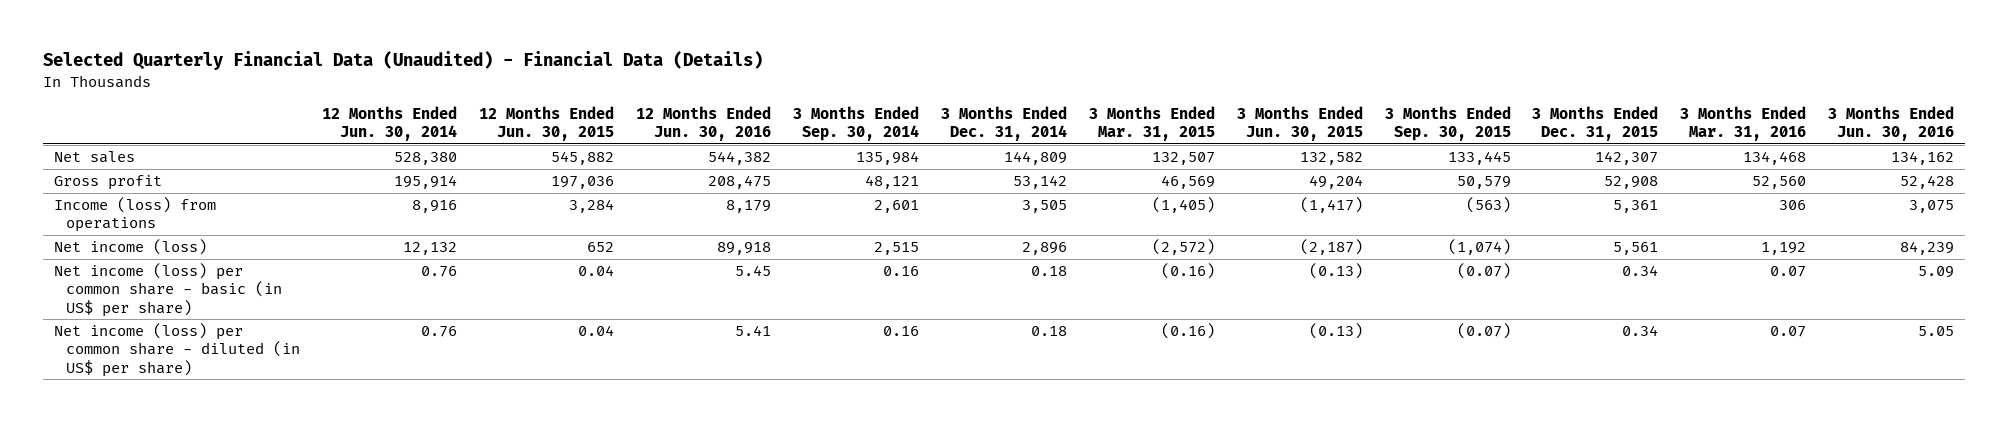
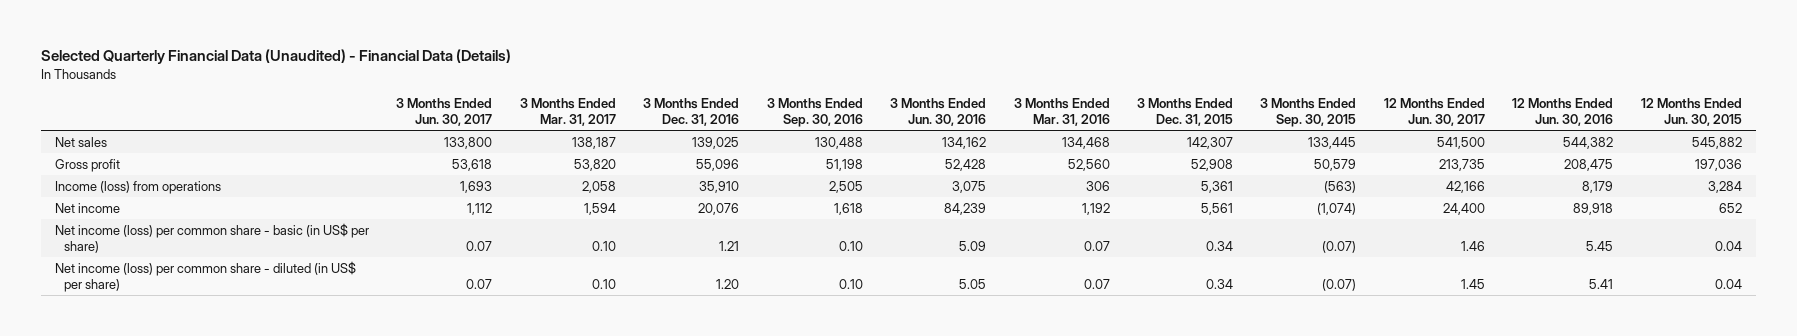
[321,105,457,141] 12 Months Ended Jun. 30, 2014 -> none
[792,105,919,141] 3 Months Ended Sep. 30, 2014 -> none
[940,105,1067,141] 3 Months Ended Dec. 31, 2014 -> none
[1088,105,1215,141] 3 Months Ended Mar. 31, 2015 -> none
[1236,105,1363,141] 3 Months Ended Jun. 30, 2015 -> none
none -> [396,98,493,127] 3 Months Ended Jun. 30, 2017
none -> [519,98,616,127] 3 Months Ended Mar. 31, 2017
none -> [643,98,740,127] 3 Months Ended Dec. 31, 2016
none -> [766,98,863,128] 3 Months Ended Sep. 30, 2016
none -> [1383,98,1485,127] 12 Months Ended Jun. 30, 2017
[54,239,208,256] Net income (loss) -> [54,202,120,213] Net income

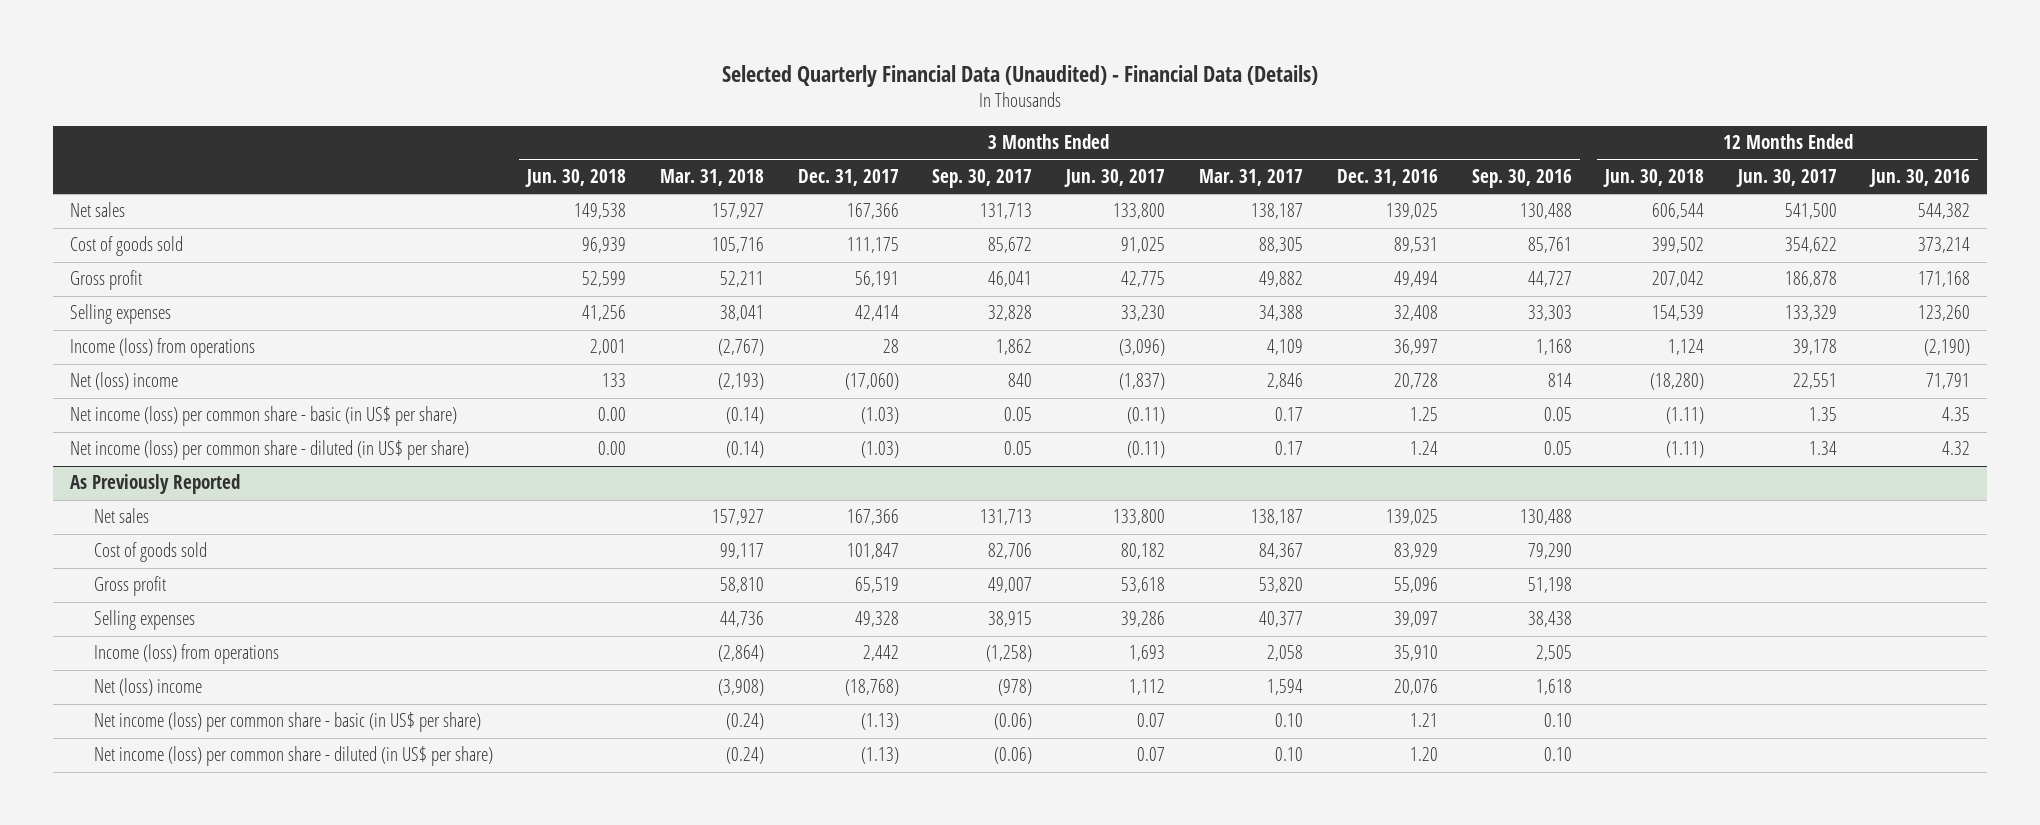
[890,98,987,127] 3 Months Ended Jun. 30, 2016 -> none
[1013,98,1110,127] 3 Months Ended Mar. 31, 2016 -> none
[1137,98,1234,127] 3 Months Ended Dec. 31, 2015 -> none
[1260,98,1357,128] 3 Months Ended Sep. 30, 2015 -> none
[1640,98,1742,127] 12 Months Ended Jun. 30, 2015 -> none
none -> [524,169,626,188] Jun. 30, 2018
none -> [659,169,764,187] Mar. 31, 2018
none -> [797,169,899,187] Dec. 31, 2017
none -> [932,169,1033,189] Sep. 30, 2017
none -> [1603,169,1705,188] Jun. 30, 2018
none -> [70,236,184,257] Cost of goods sold
[452,158,493,171] 53,618 -> [1121,271,1166,288] 42,775
[573,158,616,171] 53,820 -> [1258,271,1303,288] 49,882
[696,158,740,171] 55,096 -> [1393,271,1438,288] 49,494
[825,158,863,171] 51,198 -> [1527,271,1572,288] 44,727
[1438,158,1485,171] 213,735 -> [1785,271,1838,288] 186,878
[1564,158,1614,171] 208,475 -> [1917,271,1970,288] 171,168
none -> [70,304,172,325] Selling expenses
[460,180,493,193] 1,693 -> [1119,339,1166,357] (3,096)
[581,180,616,193] 2,058 -> [1266,339,1303,356] 4,109
[699,180,740,193] 35,910 -> [1393,339,1438,356] 36,997
[828,180,863,193] 2,505 -> [1535,339,1572,356] 1,168
[1445,180,1485,193] 42,166 -> [1793,339,1838,356] 39,178
[1582,180,1614,193] 8,179 -> [1923,339,1970,357] (2,190)
[54,202,120,213] Net income -> [70,372,179,391] Net (loss) income
[467,202,493,215] 1,112 -> [1119,373,1166,391] (1,837)
[583,202,616,215] 1,594 -> [1266,373,1303,390] 2,846
[698,202,740,215] 20,076 -> [1393,373,1438,390] 20,728
[833,202,863,215] 1,618 -> [1547,373,1572,388] 814
[1442,202,1485,215] 24,400 -> [1793,373,1838,390] 22,551
[1573,202,1614,215] 89,918 -> [1925,373,1970,390] 71,791
[466,240,493,251] 0.07 -> [1127,407,1166,425] (0.11)
[591,240,616,251] 0.10 -> [1274,407,1303,422] 0.17
[719,240,740,251] 1.21 -> [1409,407,1438,422] 1.25
[838,240,863,251] 0.10 -> [1543,407,1572,422] 0.05
[1460,240,1485,251] 1.46 -> [1809,407,1838,422] 1.35
[1586,240,1614,251] 5.45 -> [1941,407,1970,422] 4.35
[466,278,493,289] 0.07 -> [1127,441,1166,459] (0.11)
[591,278,616,289] 0.10 -> [1274,441,1303,456] 0.17
[716,278,740,289] 1.20 -> [1409,441,1438,456] 1.24
[838,278,863,289] 0.10 -> [1543,441,1572,456] 0.05
[1460,278,1485,289] 1.45 -> [1809,441,1838,456] 1.34
[1589,278,1614,289] 5.41 -> [1941,441,1970,456] 4.32
none -> [70,474,241,495] As Previously Reported
none -> [94,508,150,524] Net sales
none -> [94,542,208,563] Cost of goods sold
none -> [94,576,167,597] Gross profit
none -> [94,610,196,631] Selling expenses
none -> [94,644,280,665] Income (loss) from operations
none -> [94,678,203,697] Net (loss) income
none -> [94,712,482,733] Net income (loss) per common share - basic (in US$ per share)
none -> [94,746,494,767] Net income (loss) per common share - diluted (in US$ per share)

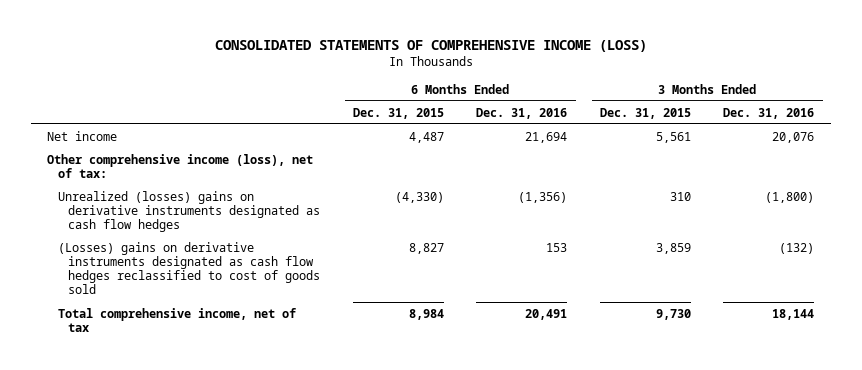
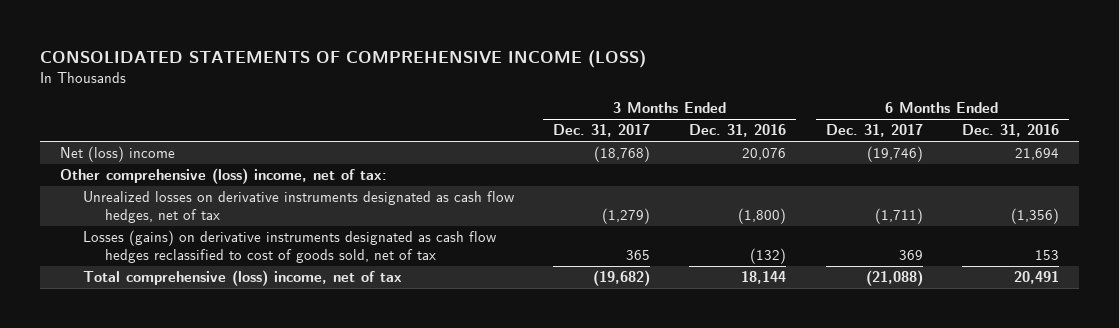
[352,107,444,119] Dec. 31, 2015 -> none
[599,107,691,119] Dec. 31, 2015 -> none
none -> [553,124,651,138] Dec. 31, 2017
none -> [825,124,923,138] Dec. 31, 2017
[47,130,118,141] Net income -> [60,146,176,163] Net (loss) income
[47,153,314,179] Other comprehensive income (loss), net of tax: -> [60,168,388,185] Other comprehensive (loss) income, net of tax:
[57,190,321,233] Unrealized (losses) gains on derivative instruments designated as cash flow hedges -> [82,191,515,223] Unrealized losses on derivative instruments designated as cash flow hedges, net of tax
[57,241,321,295] (Losses) gains on derivative instruments designated as cash flow hedges reclassified to cost of goods sold -> [82,230,497,263] Losses (gains) on derivative instruments designated as cash flow hedges reclassified to cost of goods sold, net of tax
[57,307,296,333] Total comprehensive income, net of tax -> [82,270,402,287] Total comprehensive (loss) income, net of tax

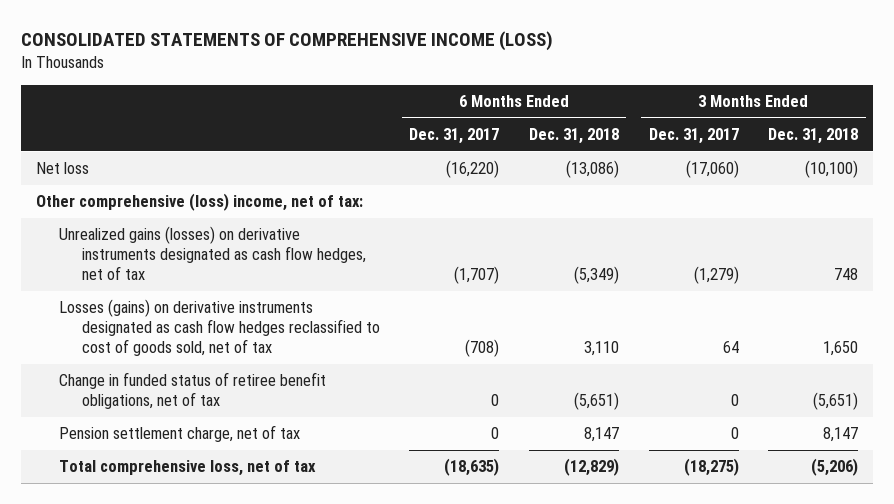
[689,124,787,138] Dec. 31, 2016 -> none
[961,124,1059,138] Dec. 31, 2016 -> none
none -> [528,128,619,145] Dec. 31, 2018
none -> [768,128,859,145] Dec. 31, 2018
[60,146,176,163] Net (loss) income -> [35,162,89,175] Net loss
[594,146,651,163] (18,768) -> [685,160,739,179] (17,060)
[866,146,923,163] (19,746) -> [446,160,500,179] (16,220)
[82,191,515,223] Unrealized losses on derivative instruments designated as cash flow hedges, net of tax -> [58,226,366,281] Unrealized gains (losses) on derivative instruments designated as cash flow hedges, net of tax
[874,207,923,224] (1,711) -> [454,266,500,285] (1,707)
[626,249,651,260] 365 -> [722,341,739,354] 64
[898,249,923,260] 369 -> [465,339,500,358] (708)
none -> [58,372,326,410] Change in funded status of retiree benefit obligations, net of tax
none -> [58,425,300,443] Pension settlement charge, net of tax
[82,270,402,287] Total comprehensive (loss) income, net of tax -> [58,460,316,477] Total comprehensive loss, net of tax
[593,270,651,287] (19,682) -> [683,458,739,477] (18,275)
[865,270,923,287] (21,088) -> [444,458,500,477] (18,635)

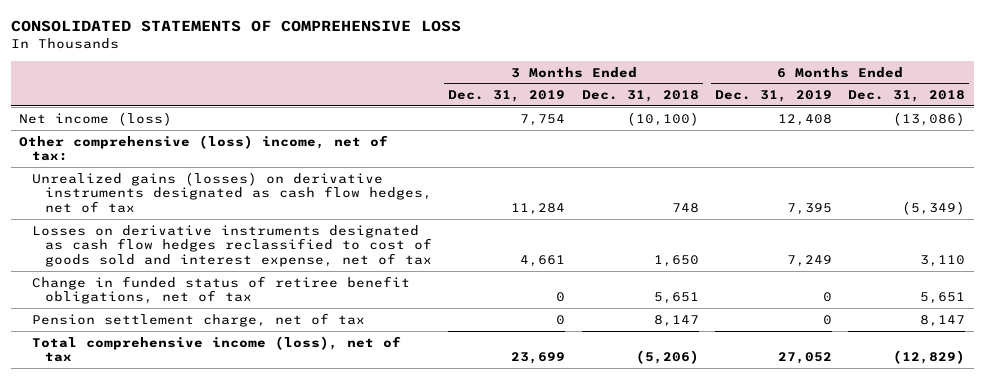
[20,31,553,52] CONSOLIDATED STATEMENTS OF COMPREHENSIVE INCOME (LOSS) -> [11,19,462,32] CONSOLIDATED STATEMENTS OF COMPREHENSIVE LOSS
[409,128,500,145] Dec. 31, 2017 -> none
[648,128,739,145] Dec. 31, 2017 -> none
none -> [448,90,566,103] Dec. 31, 2019
none -> [715,90,833,103] Dec. 31, 2019
[35,162,89,175] Net loss -> [19,111,173,126] Net income (loss)
[58,299,380,357] Losses (gains) on derivative instruments designated as cash flow hedges reclassified to cost of goods sold, net of tax -> [32,224,433,268] Losses on derivative instruments designated as cash flow hedges reclassified to cost of goods sold and interest expense, net of tax
[573,392,619,411] (5,651) -> [920,292,966,305] 5,651
[813,392,859,411] (5,651) -> [653,292,699,305] 5,651
[58,460,316,477] Total comprehensive loss, net of tax -> [32,335,402,363] Total comprehensive income (loss), net of tax

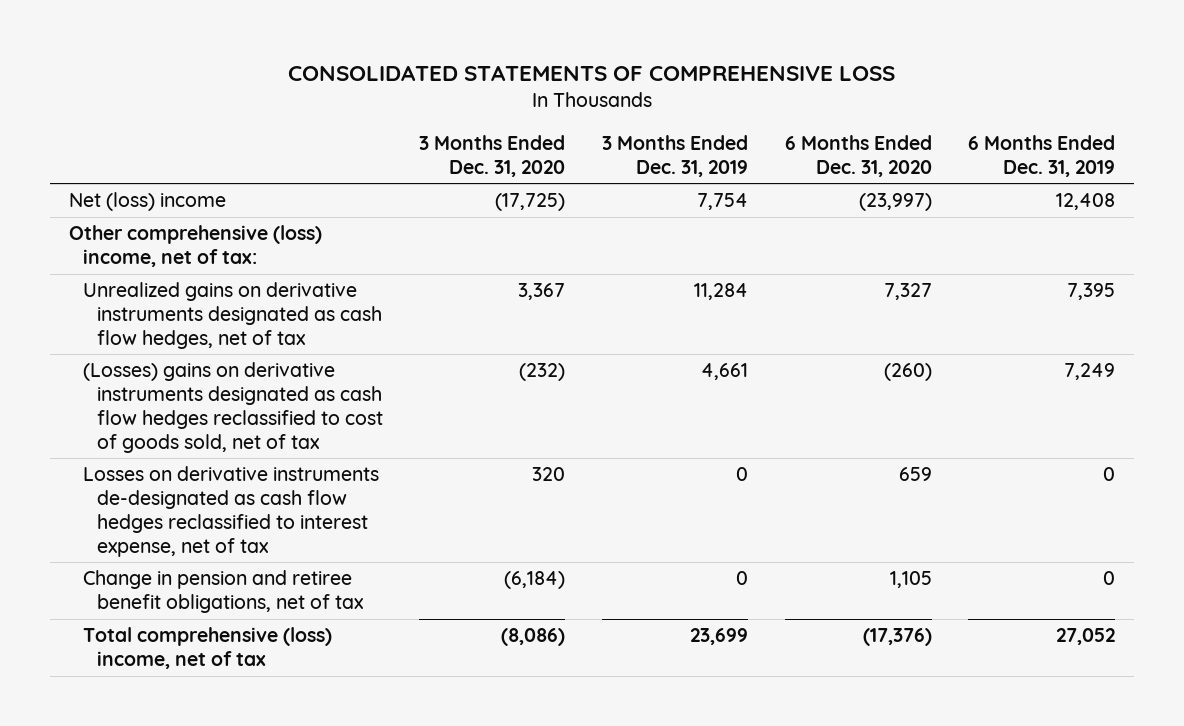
[581,90,699,103] Dec. 31, 2018 -> none
[848,90,966,103] Dec. 31, 2018 -> none
none -> [419,135,566,177] 3 Months Ended Dec. 31, 2020
none -> [784,135,932,177] 6 Months Ended Dec. 31, 2020
[19,111,173,126] Net income (loss) -> [68,192,226,212] Net (loss) income
[32,312,366,327] Pension settlement charge, net of tax -> none
[32,171,433,214] Unrealized gains (losses) on derivative instruments designated as cash flow hedges, net of tax -> [82,282,382,349] Unrealized gains on derivative instruments designated as cash flow hedges, net of tax
[32,224,433,268] Losses on derivative instruments designated as cash flow hedges reclassified to cost of goods sold and interest expense, net of tax -> [82,362,383,453] (Losses) gains on derivative instruments designated as cash flow hedges reclassified to cost of goods sold, net of tax
none -> [82,466,379,557] Losses on derivative instruments de-designated as cash flow hedges reclassified to interest expense, net of tax
[32,275,411,305] Change in funded status of retiree benefit obligations, net of tax -> [82,570,364,614] Change in pension and retiree benefit obligations, net of tax
[32,335,402,363] Total comprehensive income (loss), net of tax -> [82,627,332,670] Total comprehensive (loss) income, net of tax

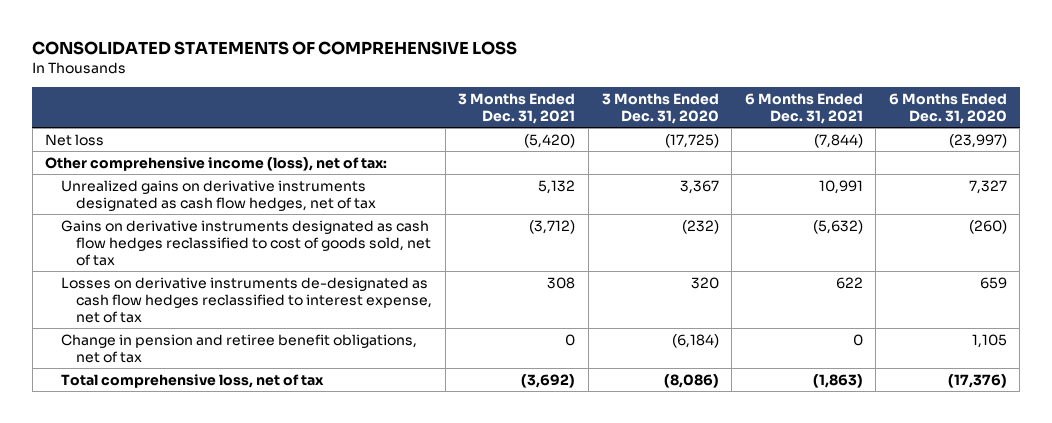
[601,135,748,177] 3 Months Ended Dec. 31, 2019 -> none
[968,135,1116,177] 6 Months Ended Dec. 31, 2019 -> none
none -> [458,92,576,125] 3 Months Ended Dec. 31, 2021
none -> [744,92,863,125] 6 Months Ended Dec. 31, 2021
[68,192,226,212] Net (loss) income -> [45,133,105,146] Net loss
[68,225,322,268] Other comprehensive (loss) income, net of tax: -> [45,156,388,171] Other comprehensive income (loss), net of tax:
[82,362,383,453] (Losses) gains on derivative instruments designated as cash flow hedges reclassified to cost of goods sold, net of tax -> [60,219,432,266] Gains on derivative instruments designated as cash flow hedges reclassified to cost of goods sold, net of tax
[82,627,332,670] Total comprehensive (loss) income, net of tax -> [60,373,324,388] Total comprehensive loss, net of tax

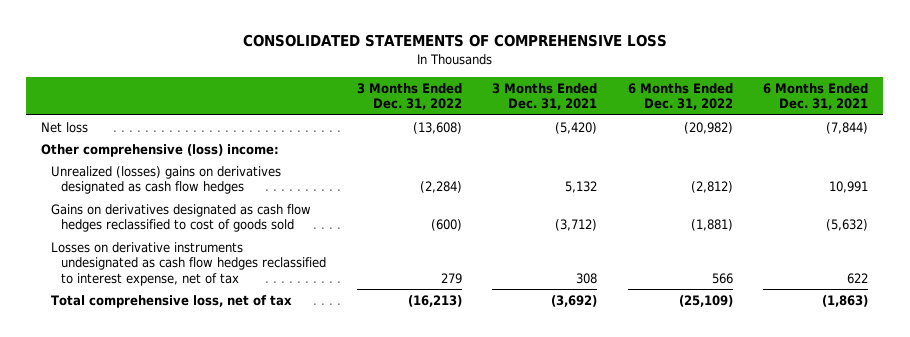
[601,92,719,125] 3 Months Ended Dec. 31, 2020 -> none
[888,92,1007,125] 6 Months Ended Dec. 31, 2020 -> none
none -> [356,82,462,111] 3 Months Ended Dec. 31, 2022
none -> [627,82,733,111] 6 Months Ended Dec. 31, 2022
[60,333,417,363] Change in pension and retiree benefit obligations, net of tax -> none
[45,156,388,171] Other comprehensive income (loss), net of tax: -> [41,143,280,157] Other comprehensive (loss) income:
[60,179,377,211] Unrealized gains on derivative instruments designated as cash flow hedges, net of tax -> [51,165,282,195] Unrealized (losses) gains on derivatives designated as cash flow hedges
[60,219,432,266] Gains on derivative instruments designated as cash flow hedges reclassified to cost of goods sold, net of tax -> [51,203,312,233] Gains on derivatives designated as cash flow hedges reclassified to cost of goods sold
[60,276,433,323] Losses on derivative instruments de-designated as cash flow hedges reclassified to interest expense, net of tax -> [51,241,327,286] Losses on derivative instruments undesignated as cash flow hedges reclassified to interest expense, net of tax

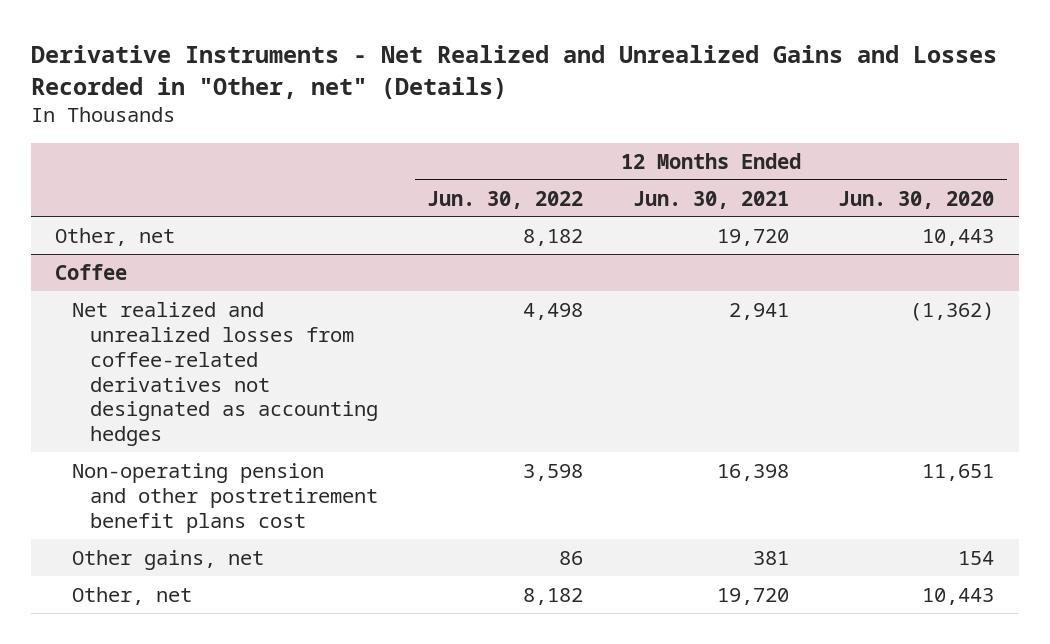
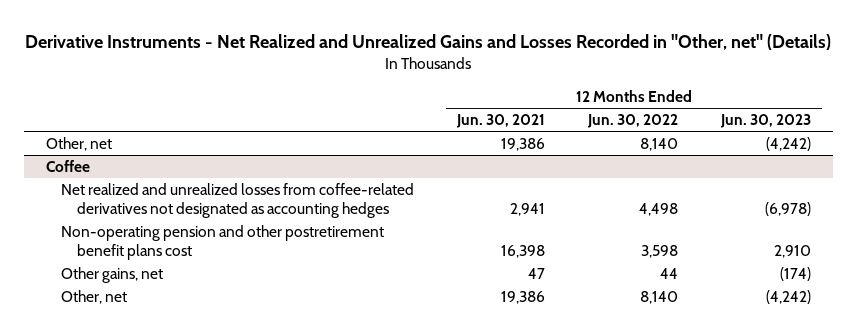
[838,190,995,209] Jun. 30, 2020 -> none
none -> [720,114,812,129] Jun. 30, 2023
[523,228,584,246] 8,182 -> [640,138,679,152] 8,140
[716,228,789,246] 19,720 -> [501,138,546,152] 19,386
[559,550,584,565] 86 -> [660,268,679,280] 44
[752,550,789,565] 381 -> [528,268,546,280] 47
[523,587,584,605] 8,182 -> [640,291,679,305] 8,140
[716,587,789,605] 19,720 -> [501,291,546,305] 19,386

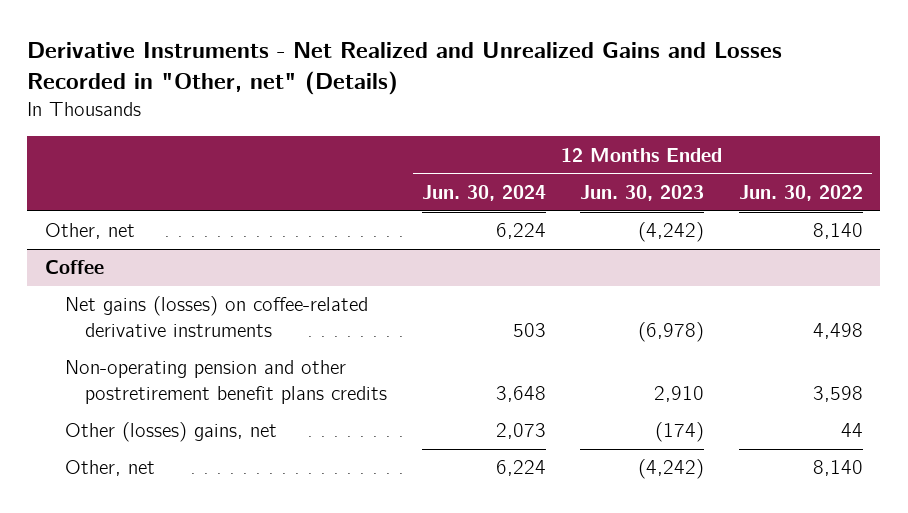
[456,114,546,129] Jun. 30, 2021 -> none
none -> [421,184,546,201] Jun. 30, 2024
[61,183,415,219] Net realized and unrealized losses from coffee-related derivatives not designated as accounting hedges -> [64,296,368,338] Net gains (losses) on coffee-related derivative instruments
[61,225,385,261] Non-operating pension and other postretirement benefit plans cost -> [64,360,388,405] Non-operating pension and other postretirement benefit plans credits
[61,267,164,284] Other gains, net -> [64,422,277,443] Other (losses) gains, net

